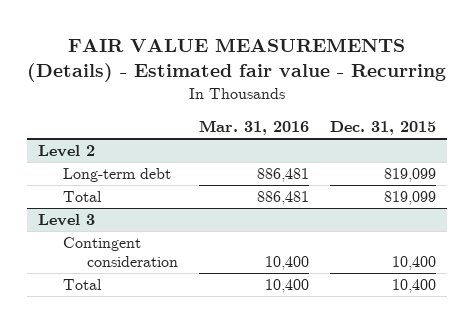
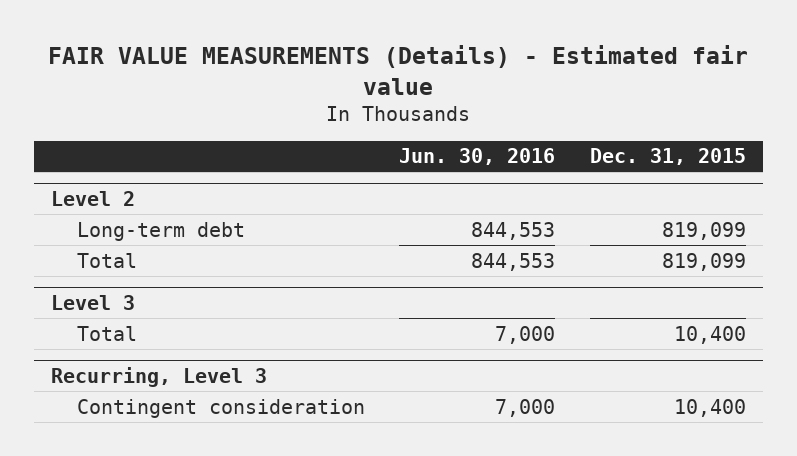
[26,38,446,83] FAIR VALUE MEASUREMENTS (Details) - Estimated fair value - Recurring -> [48,45,749,95] FAIR VALUE MEASUREMENTS (Details) - Estimated fair value
[199,120,310,136] Mar. 31, 2016 -> none
none -> [399,148,556,166] Jun. 30, 2016
[62,237,179,268] Contingent consideration -> none
none -> [51,367,268,388] Recurring, Level 3
none -> [76,398,365,418] Contingent consideration

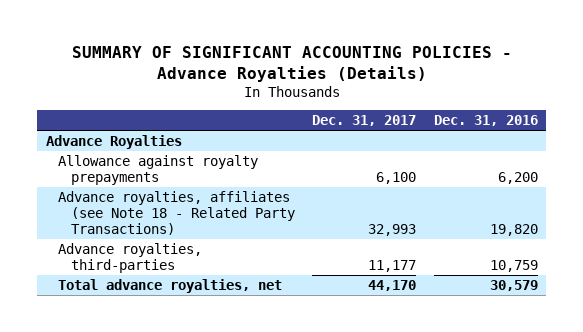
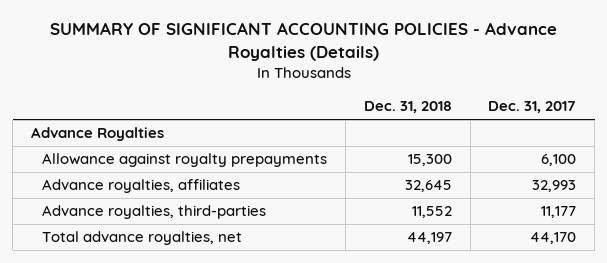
[433,115,538,127] Dec. 31, 2016 -> none
none -> [363,101,452,114] Dec. 31, 2018
[58,190,295,236] Advance royalties, affiliates (see Note 18 - Related Party Transactions) -> [42,179,241,194] Advance royalties, affiliates

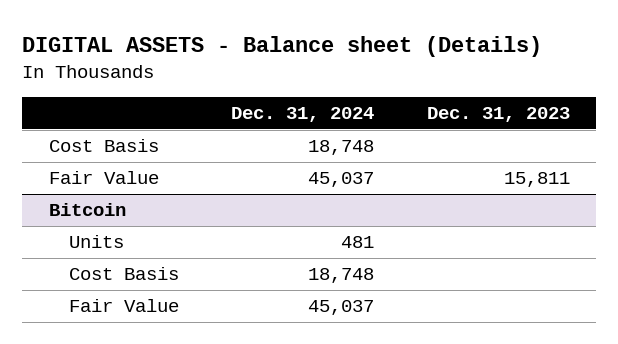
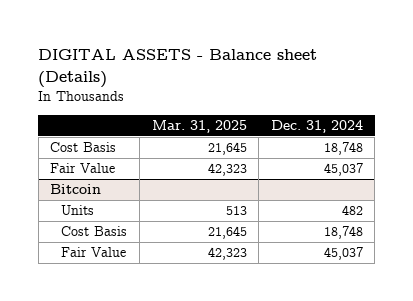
[426,107,570,123] Dec. 31, 2023 -> none
none -> [151,120,247,134] Mar. 31, 2025
[341,236,375,249] 481 -> [341,205,363,216] 482

